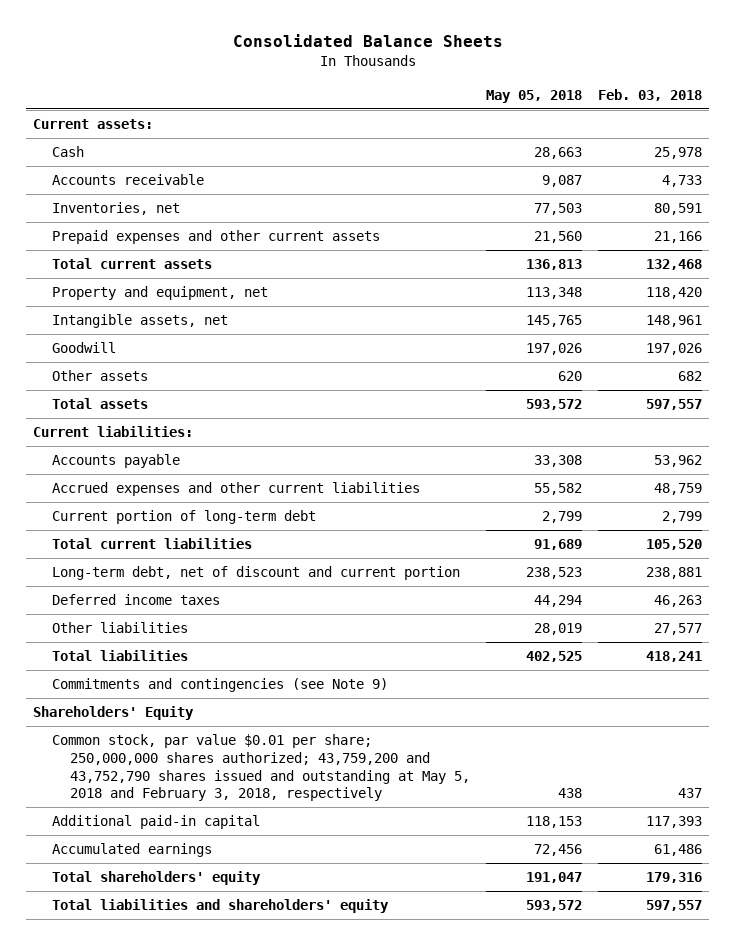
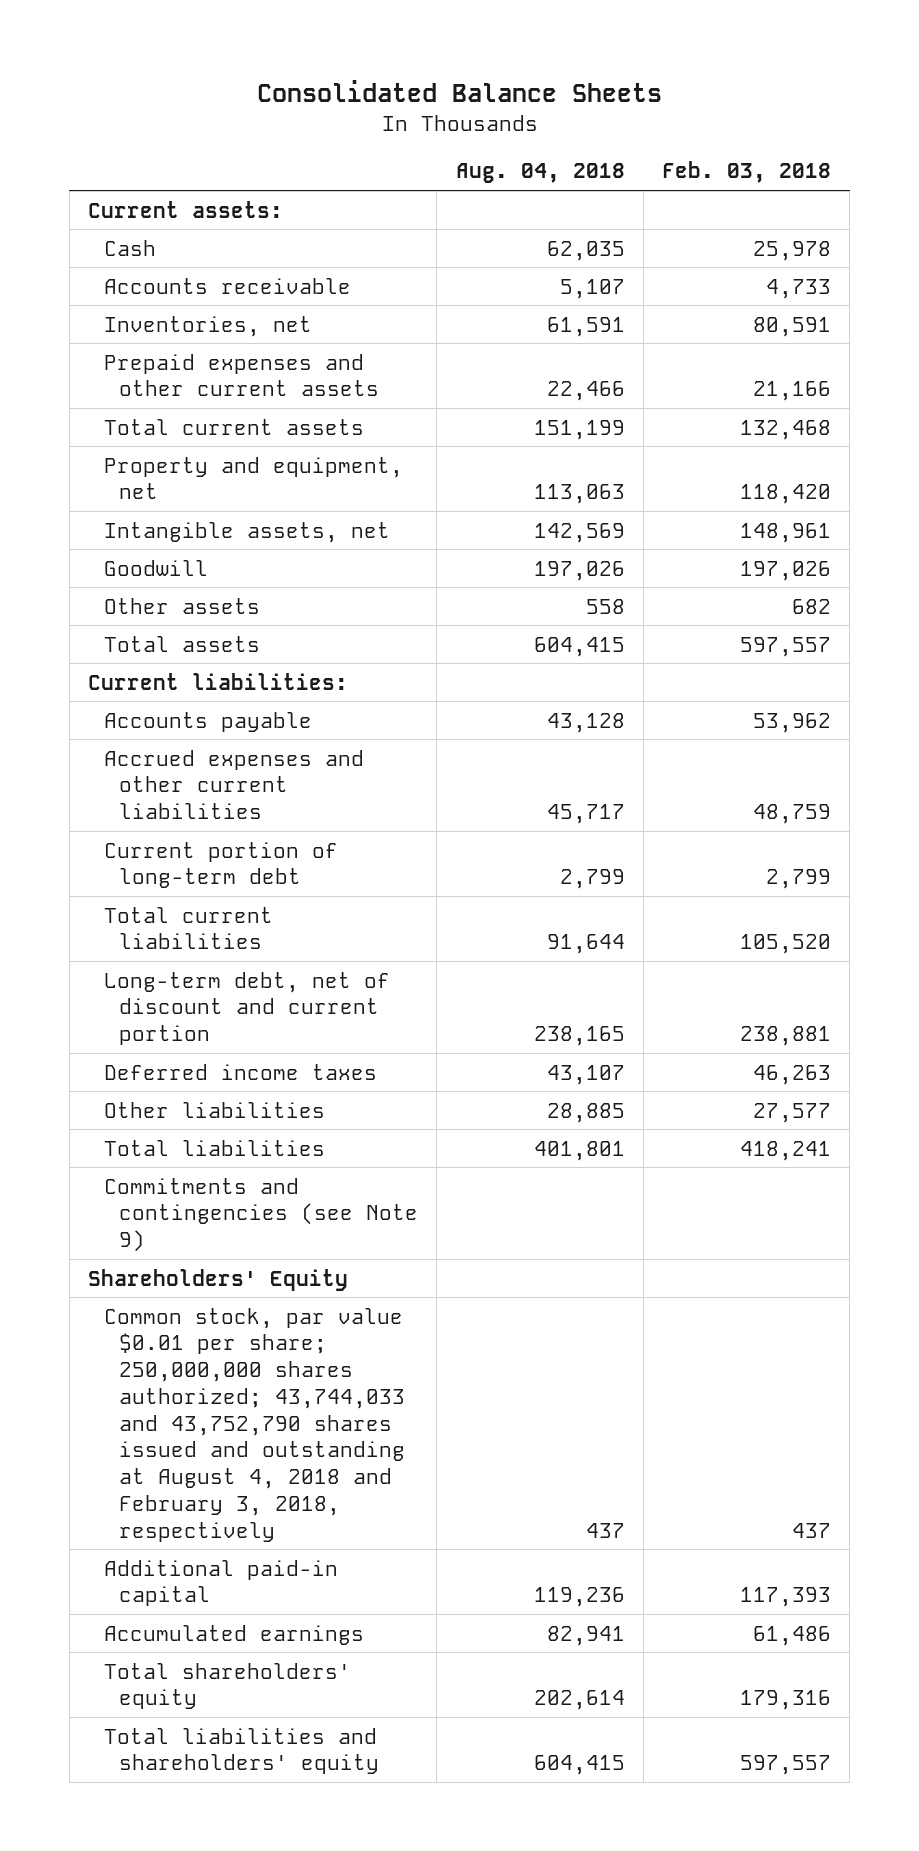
[485,89,582,103] May 05, 2018 -> none
none -> [455,163,625,184] Aug. 04, 2018
[51,734,471,802] Common stock, par value $0.01 per share; 250,000,000 shares authorized; 43,759,200 and 43,752,790 shares issued and outstanding at May 5, 2018 and February 3, 2018, respectively -> [103,1307,406,1542] Common stock, par value $0.01 per share; 250,000,000 shares authorized; 43,744,033 and 43,752,790 shares issued and outstanding at August 4, 2018 and February 3, 2018, respectively

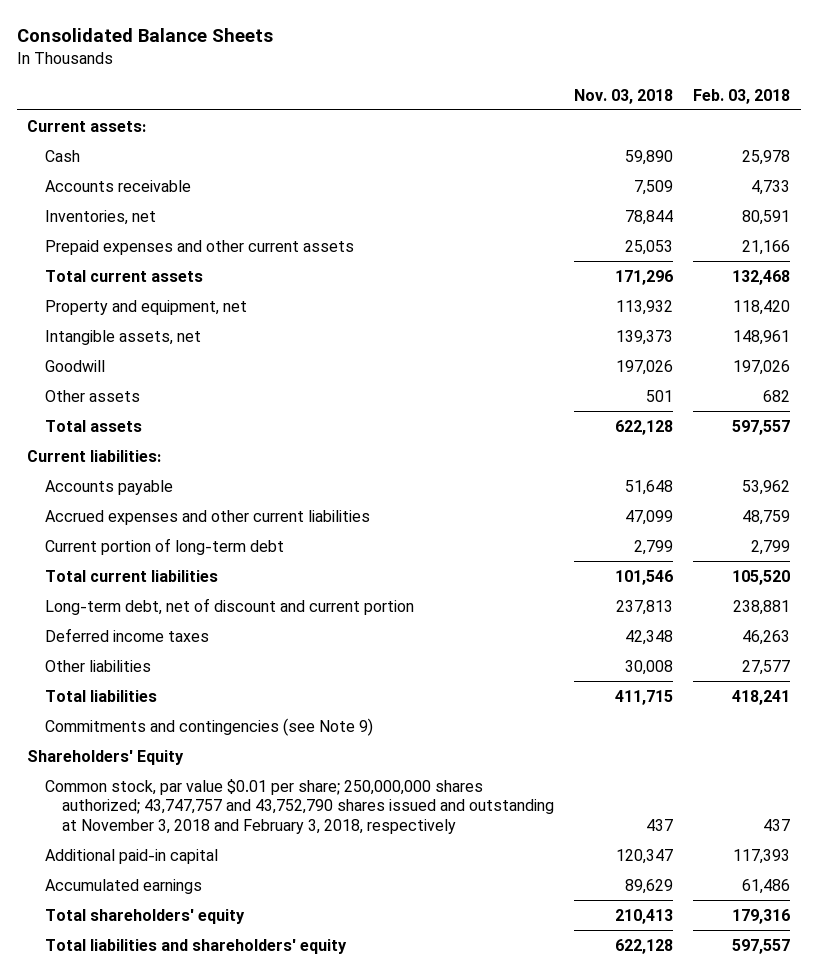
[455,163,625,184] Aug. 04, 2018 -> none
none -> [574,88,674,104] Nov. 03, 2018
[103,1307,406,1542] Common stock, par value $0.01 per share; 250,000,000 shares authorized; 43,744,033 and 43,752,790 shares issued and outstanding at August 4, 2018 and February 3, 2018, respectively -> [44,778,555,834] Common stock, par value $0.01 per share; 250,000,000 shares authorized; 43,747,757 and 43,752,790 shares issued and outstanding at November 3, 2018 and February 3, 2018, respectively

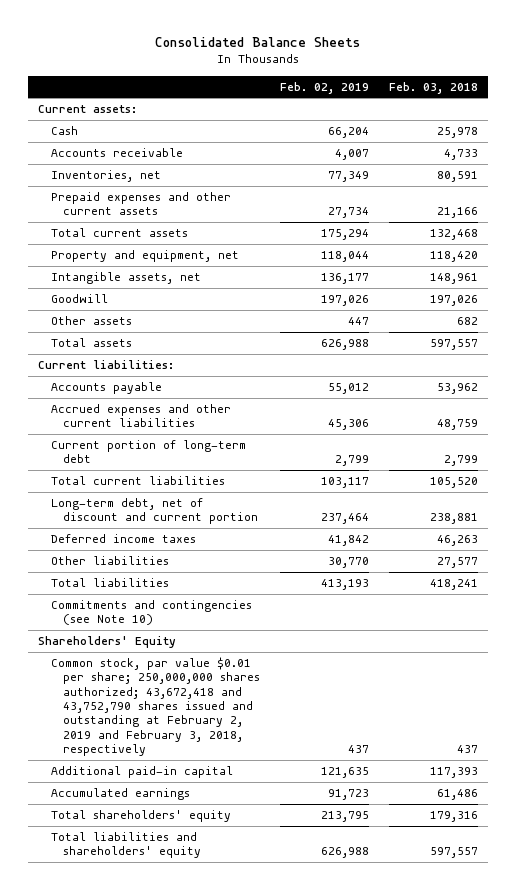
[574,88,674,104] Nov. 03, 2018 -> none
none -> [280,81,370,94] Feb. 02, 2019
[44,717,373,736] Commitments and contingencies (see Note 9) -> [50,600,252,626] Commitments and contingencies (see Note 10)
[44,778,555,834] Common stock, par value $0.01 per share; 250,000,000 shares authorized; 43,747,757 and 43,752,790 shares issued and outstanding at November 3, 2018 and February 3, 2018, respectively -> [50,657,261,757] Common stock, par value $0.01 per share; 250,000,000 shares authorized; 43,672,418 and 43,752,790 shares issued and outstanding at February 2, 2019 and February 3, 2018, respectively

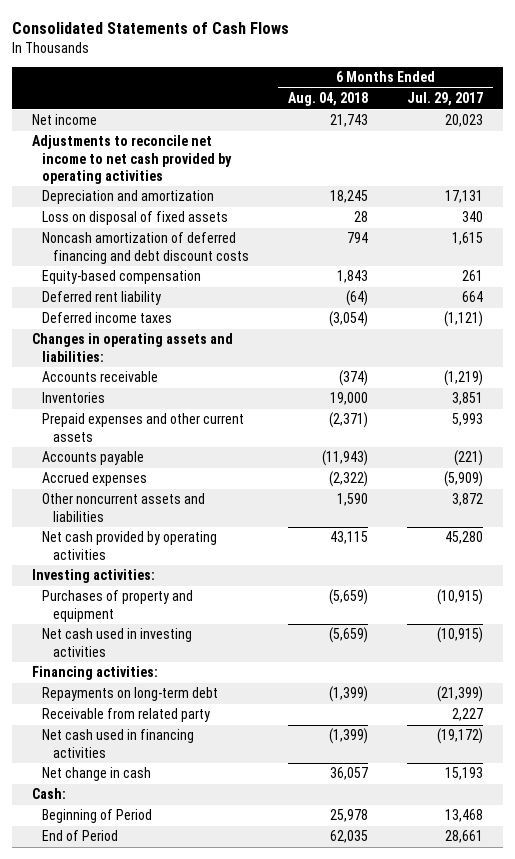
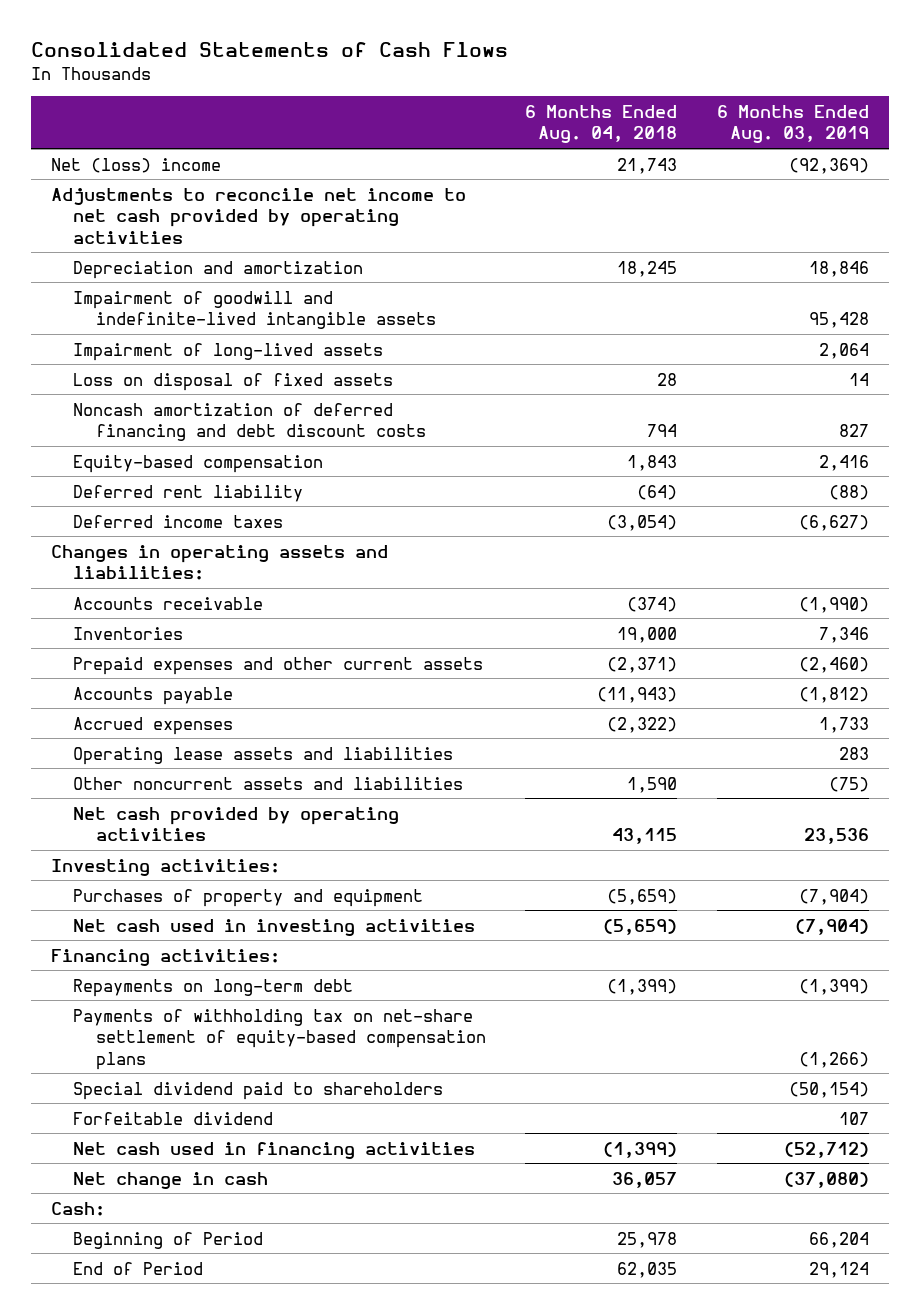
[407,92,484,107] Jul. 29, 2017 -> none
none -> [716,104,869,144] 6 Months Ended Aug. 03, 2019
[32,114,98,126] Net income -> [51,157,222,173] Net (loss) income
none -> [73,290,436,330] Impairment of goodwill and indefinite-lived intangible assets
none -> [73,342,384,361] Impairment of long-lived assets
none -> [73,746,454,765] Operating lease assets and liabilities
[42,708,211,723] Receivable from related party -> none
none -> [73,1008,486,1070] Payments of withholding tax on net-share settlement of equity-based compensation plans
none -> [73,1081,444,1100] Special dividend paid to shareholders
none -> [73,1111,274,1125] Forfeitable dividend

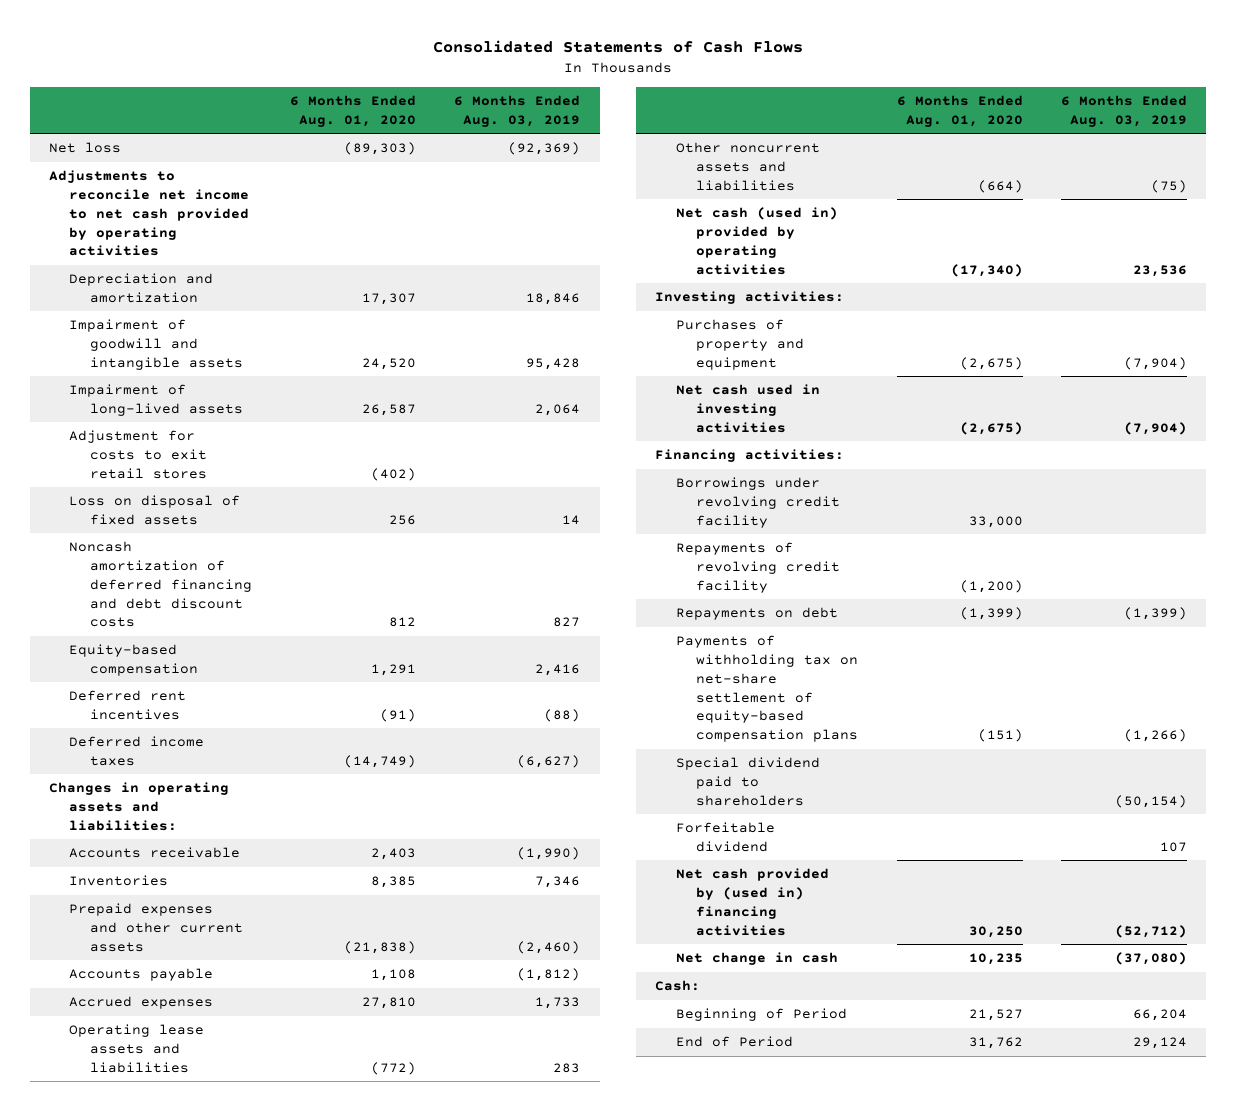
[525,104,678,144] 6 Months Ended Aug. 04, 2018 -> none
none -> [290,94,417,127] 6 Months Ended Aug. 01, 2020
[51,157,222,173] Net (loss) income -> [48,142,121,154] Net loss
[73,290,436,330] Impairment of goodwill and indefinite-lived intangible assets -> [69,319,243,370] Impairment of goodwill and intangible assets
none -> [69,430,207,479] Adjustment for costs to exit retail stores
[73,484,304,502] Deferred rent liability -> [69,690,187,720] Deferred rent incentives
[73,806,400,842] Net cash provided by operating activities -> [675,207,838,275] Net cash (used in) provided by operating activities
none -> [675,477,841,528] Borrowings under revolving credit facility
none -> [675,542,841,593] Repayments of revolving credit facility
[73,978,354,997] Repayments on long-term debt -> [675,607,838,621] Repayments on debt
[73,1141,476,1159] Net cash used in financing activities -> [675,868,829,936] Net cash provided by (used in) financing activities

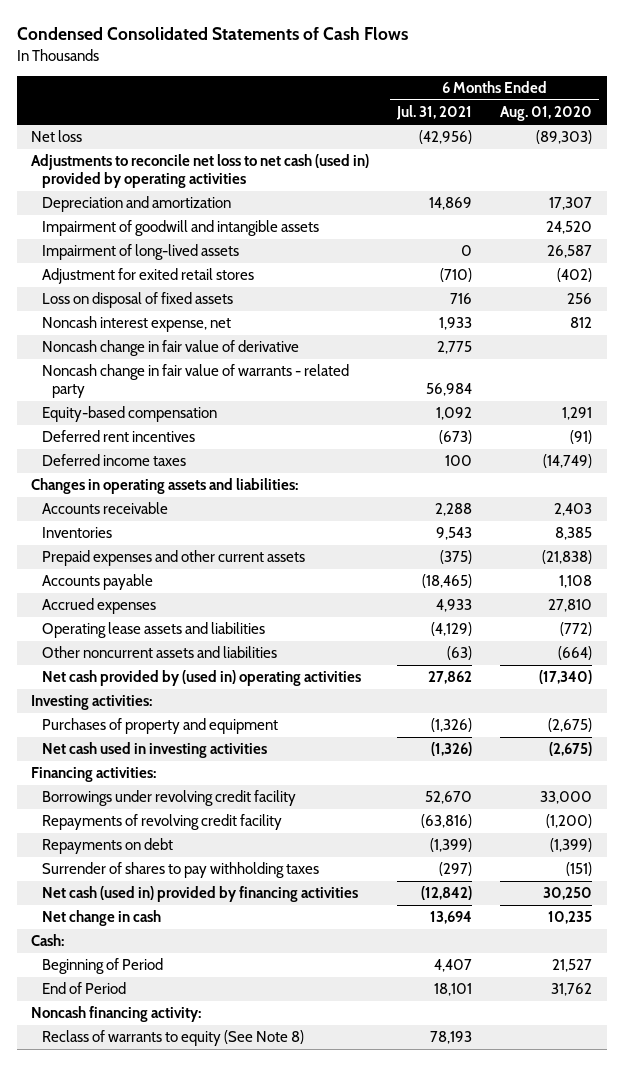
[432,40,803,54] Consolidated Statements of Cash Flows -> [16,27,408,41] Condensed Consolidated Statements of Cash Flows
[454,94,581,127] 6 Months Ended Aug. 03, 2019 -> none
none -> [396,105,473,121] Jul. 31, 2021
[48,170,250,257] Adjustments to reconcile net income to net cash provided by operating activities -> [30,154,369,189] Adjustments to reconcile net loss to net cash (used in) provided by operating activities
[69,430,207,479] Adjustment for costs to exit retail stores -> [41,268,254,285] Adjustment for exited retail stores
[69,541,252,628] Noncash amortization of deferred financing and debt discount costs -> [41,316,231,333] Noncash interest expense, net
none -> [41,340,299,357] Noncash change in fair value of derivative
none -> [41,364,349,399] Noncash change in fair value of warrants - related party
[675,207,838,275] Net cash (used in) provided by operating activities -> [41,670,361,687] Net cash provided by (used in) operating activities
[675,757,820,806] Special dividend paid to shareholders -> none
[675,822,775,852] Forfeitable dividend -> none
[675,635,859,743] Payments of withholding tax on net-share settlement of equity-based compensation plans -> [41,862,319,879] Surrender of shares to pay withholding taxes
[675,868,829,936] Net cash provided by (used in) financing activities -> [41,886,358,903] Net cash (used in) provided by financing activities
none -> [30,1006,201,1023] Noncash financing activity:
none -> [41,1030,304,1047] Reclass of warrants to equity (See Note 8)

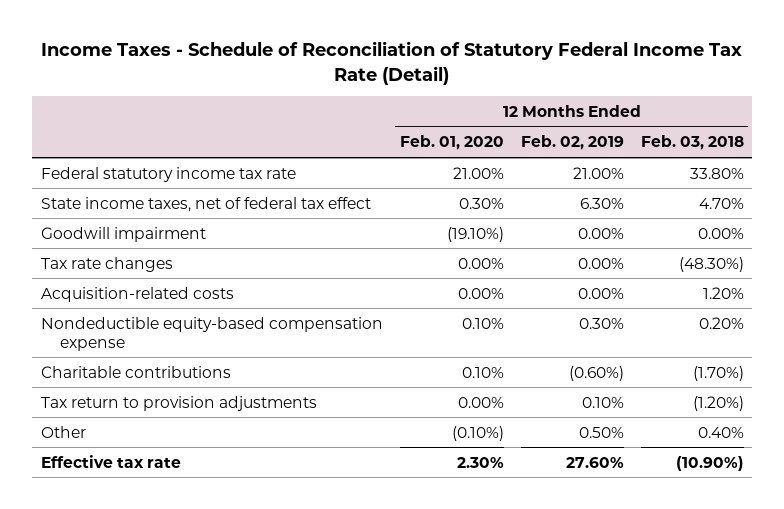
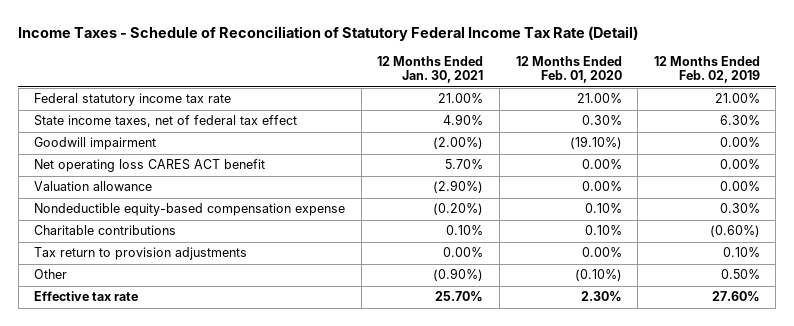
[640,135,744,151] Feb. 03, 2018 -> none
none -> [377,55,484,84] 12 Months Ended Jan. 30, 2021
[40,256,173,272] Tax rate changes -> none
[40,286,234,302] Acquisition-related costs -> none
none -> [34,159,266,173] Net operating loss CARES ACT benefit
none -> [34,181,153,192] Valuation allowance

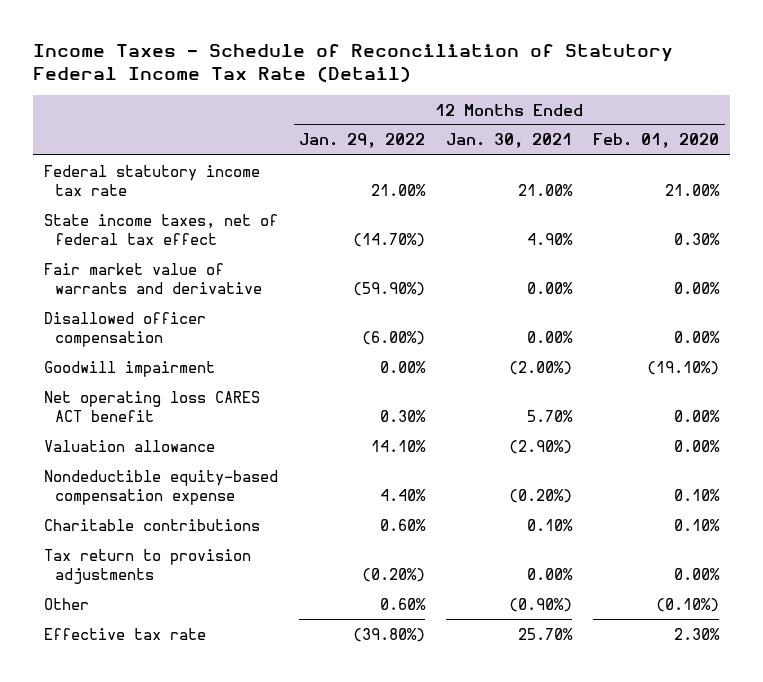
[653,55,760,84] 12 Months Ended Feb. 02, 2019 -> none
none -> [298,133,425,149] Jan. 29, 2022
none -> [43,262,262,294] Fair market value of warrants and derivative
none -> [43,311,206,347] Disallowed officer compensation

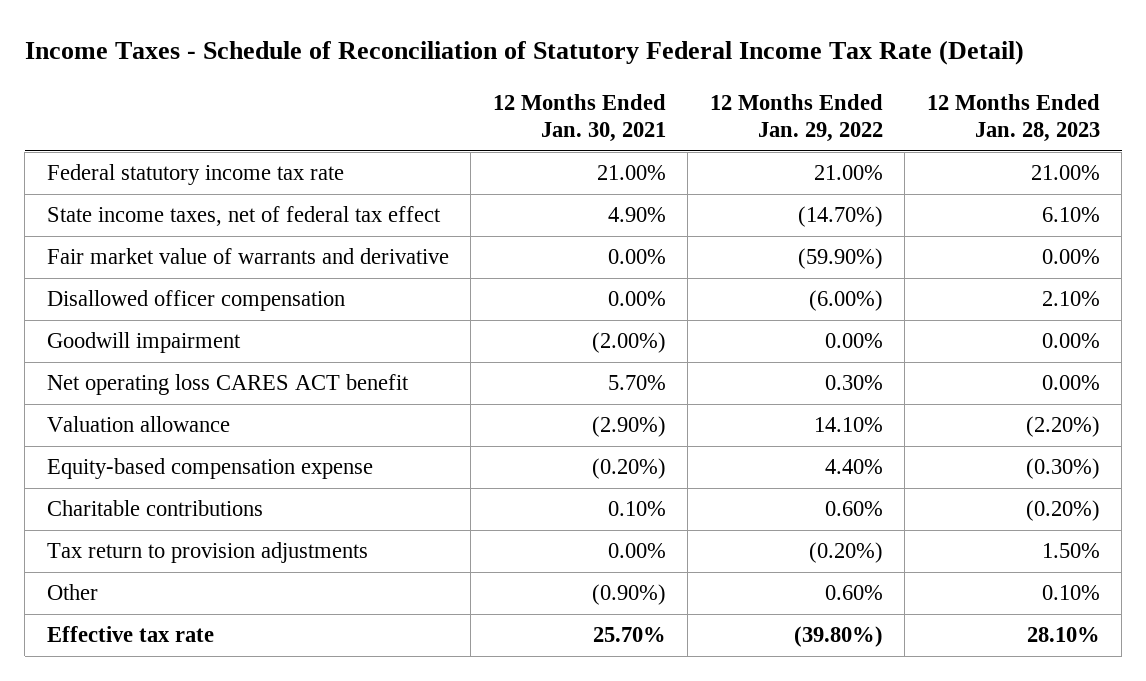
[593,133,720,149] Feb. 01, 2020 -> none
none -> [926,93,1100,143] 12 Months Ended Jan. 28, 2023
[43,469,278,505] Nondeductible equity-based compensation expense -> [46,458,373,480] Equity-based compensation expense

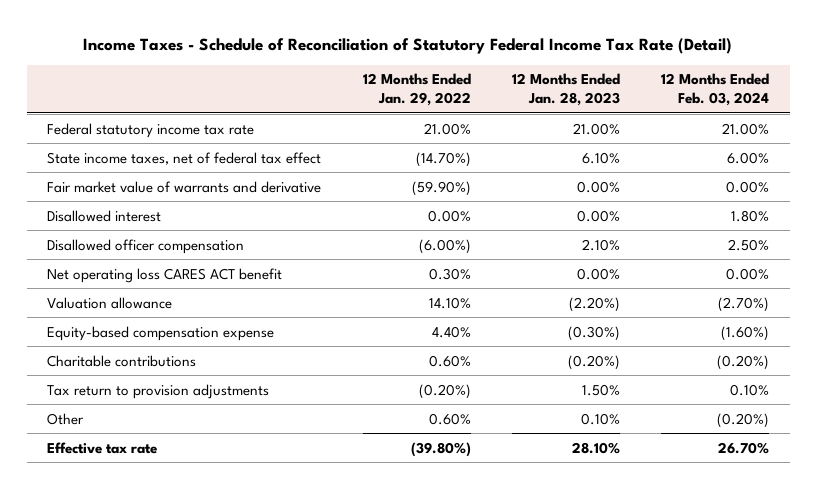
[492,93,666,143] 12 Months Ended Jan. 30, 2021 -> none
none -> [661,73,770,106] 12 Months Ended Feb. 03, 2024
none -> [47,209,162,222] Disallowed interest
[46,332,241,354] Goodwill impairment -> none

